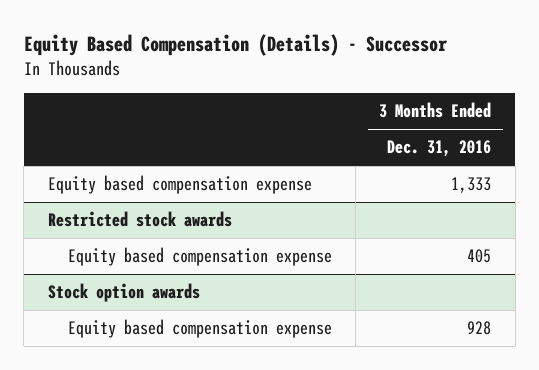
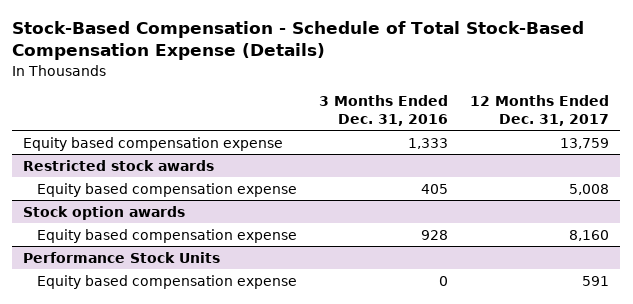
[23,34,448,57] Equity Based Compensation (Details) - Successor -> [12,21,585,61] Stock-Based Compensation - Schedule of Total Stock-Based Compensation Expense (Details)
none -> [470,95,610,126] 12 Months Ended Dec. 31, 2017
none -> [23,251,221,263] Performance Stock Units
none -> [36,274,297,289] Equity based compensation expense

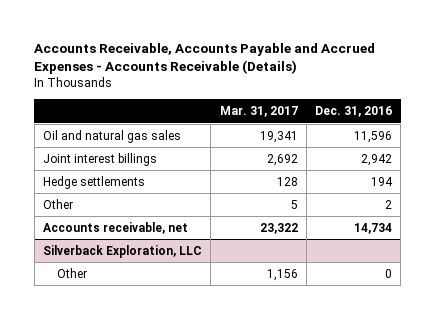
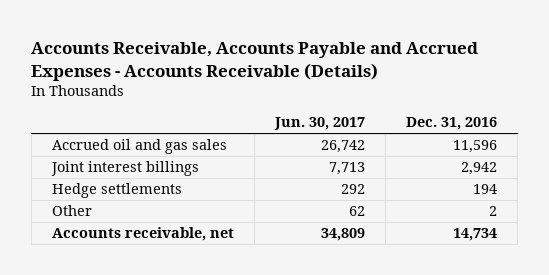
[219,106,298,118] Mar. 31, 2017 -> none
none -> [274,117,366,131] Jun. 30, 2017
[42,129,181,143] Oil and natural gas sales -> [51,139,227,155] Accrued oil and gas sales
[42,244,202,258] Silverback Exploration, LLC -> none
[56,267,87,278] Other -> none

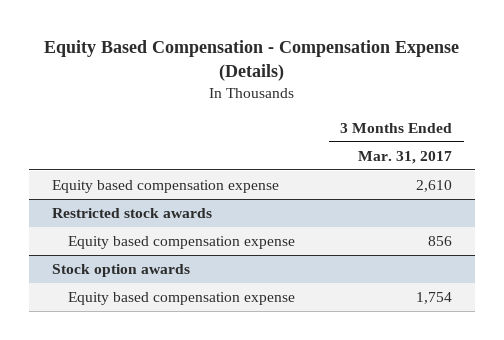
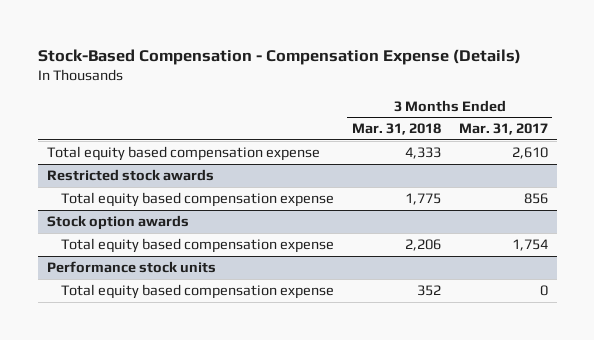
[44,40,460,82] Equity Based Compensation - Compensation Expense (Details) -> [37,48,521,65] Stock-Based Compensation - Compensation Expense (Details)
none -> [351,123,441,136] Mar. 31, 2018
[51,179,279,193] Equity based compensation expense -> [46,145,320,161] Total equity based compensation expense
[68,235,296,249] Equity based compensation expense -> [60,191,334,207] Total equity based compensation expense
[68,291,296,305] Equity based compensation expense -> [60,237,334,253] Total equity based compensation expense
none -> [46,260,216,273] Performance stock units
none -> [60,283,334,299] Total equity based compensation expense

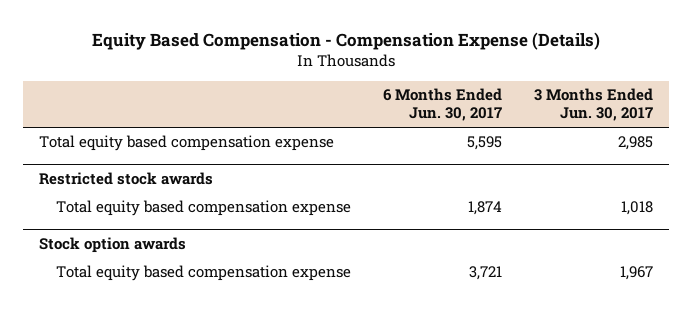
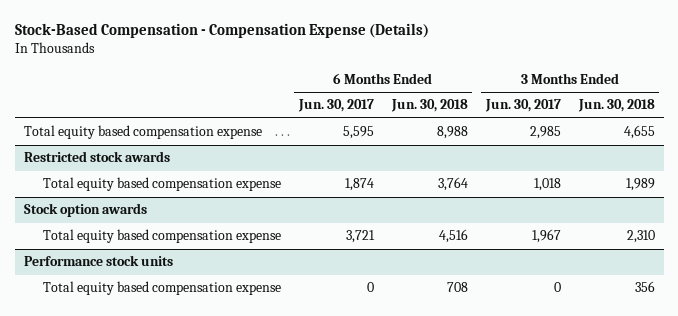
[92,32,601,51] Equity Based Compensation - Compensation Expense (Details) -> [14,23,429,39] Stock-Based Compensation - Compensation Expense (Details)
none -> [390,99,468,113] Jun. 30, 2018
none -> [577,99,655,113] Jun. 30, 2018
none -> [23,255,173,267] Performance stock units
none -> [42,281,281,296] Total equity based compensation expense

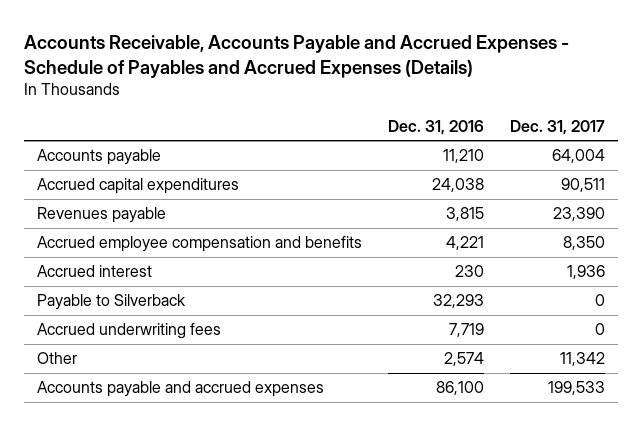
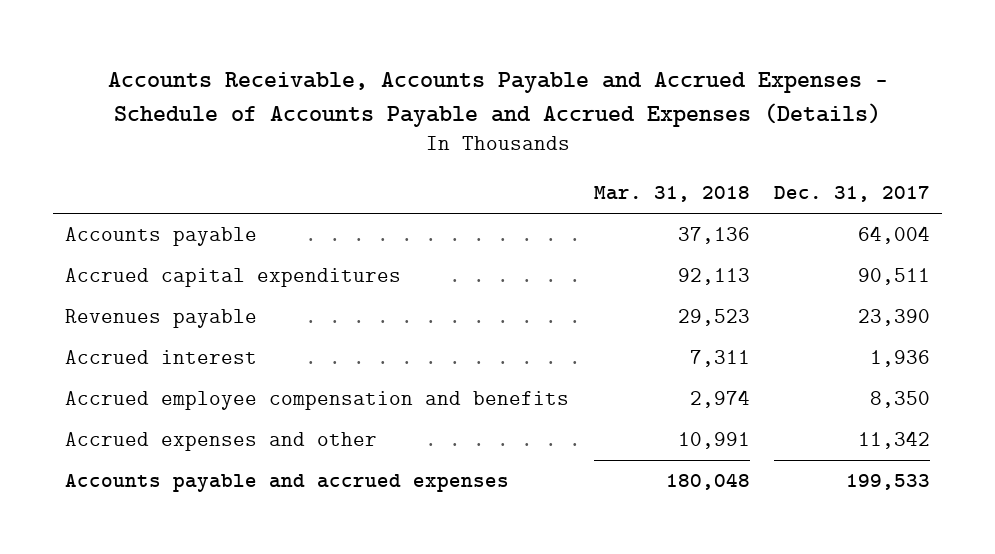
[24,34,570,78] Accounts Receivable, Accounts Payable and Accrued Expenses - Schedule of Payables and Accrued Expenses (Details) -> [107,71,888,127] Accounts Receivable, Accounts Payable and Accrued Expenses - Schedule of Accounts Payable and Accrued Expenses (Details)
[388,119,485,135] Dec. 31, 2016 -> none
none -> [593,186,750,203] Mar. 31, 2018
[37,294,187,311] Payable to Silverback -> none
[37,323,222,340] Accrued underwriting fees -> none
[37,236,363,253] Accrued employee compensation and benefits -> [65,391,570,411] Accrued employee compensation and benefits
[37,352,78,365] Other -> [65,432,378,452] Accrued expenses and other

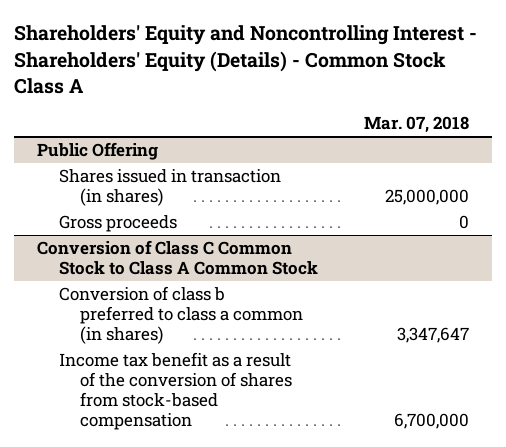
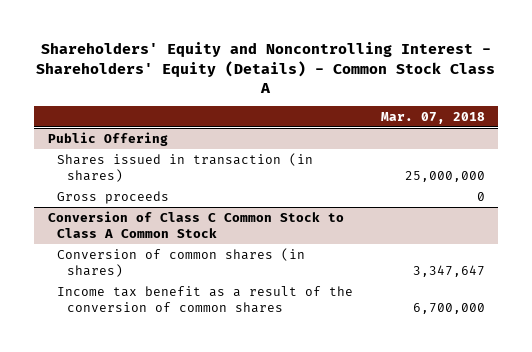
[58,286,304,345] Conversion of class b preferred to class a common (in shares) -> [57,247,306,278] Conversion of common shares (in shares)
[58,352,293,431] Income tax benefit as a result of the conversion of shares from stock-based compensation -> [57,285,354,314] Income tax benefit as a result of the conversion of common shares

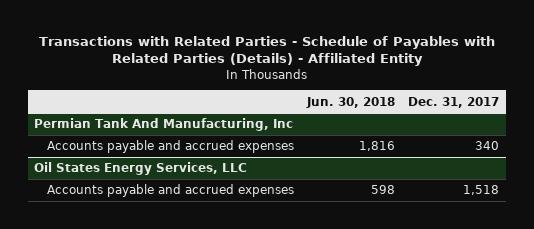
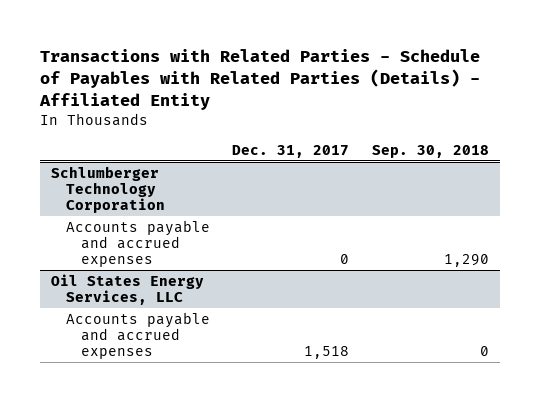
[306,96,396,108] Jun. 30, 2018 -> none
none -> [371,144,489,158] Sep. 30, 2018
[34,118,294,132] Permian Tank And Manufacturing, Inc -> none
none -> [50,165,165,214] Schlumberger Technology Corporation
[475,141,500,151] 340 -> [340,254,350,265] 0

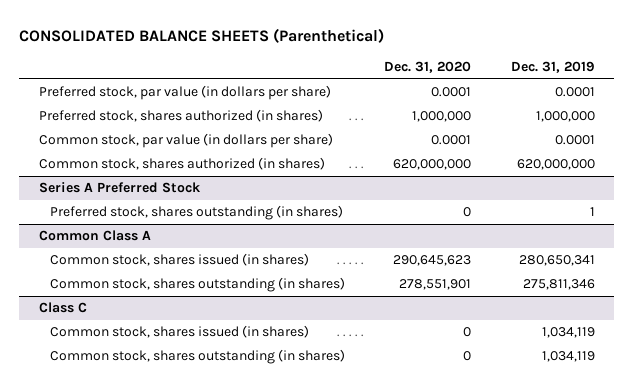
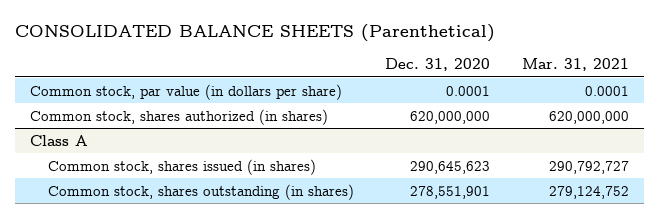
[510,61,595,74] Dec. 31, 2019 -> none
none -> [521,58,629,72] Mar. 31, 2021
[39,85,332,101] Preferred stock, par value (in dollars per share) -> none
[39,109,324,123] Preferred stock, shares authorized (in shares) -> none
[39,182,202,194] Series A Preferred Stock -> none
[49,205,343,221] Preferred stock, shares outstanding (in shares) -> none
[39,230,152,242] Common Class A -> [30,134,89,146] Class A
[39,302,88,314] Class C -> none
[49,325,309,339] Common stock, shares issued (in shares) -> none
[49,349,345,365] Common stock, shares outstanding (in shares) -> none

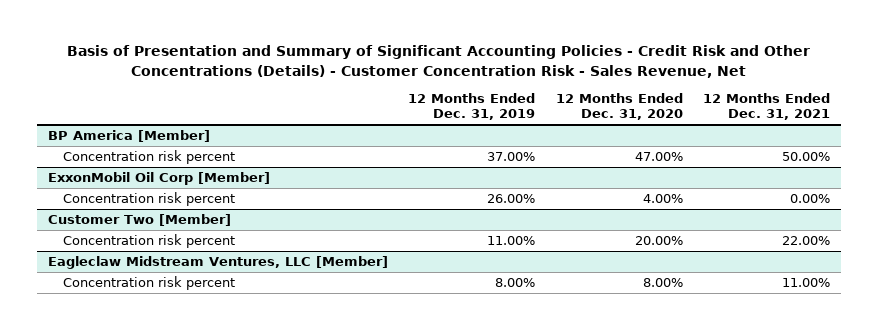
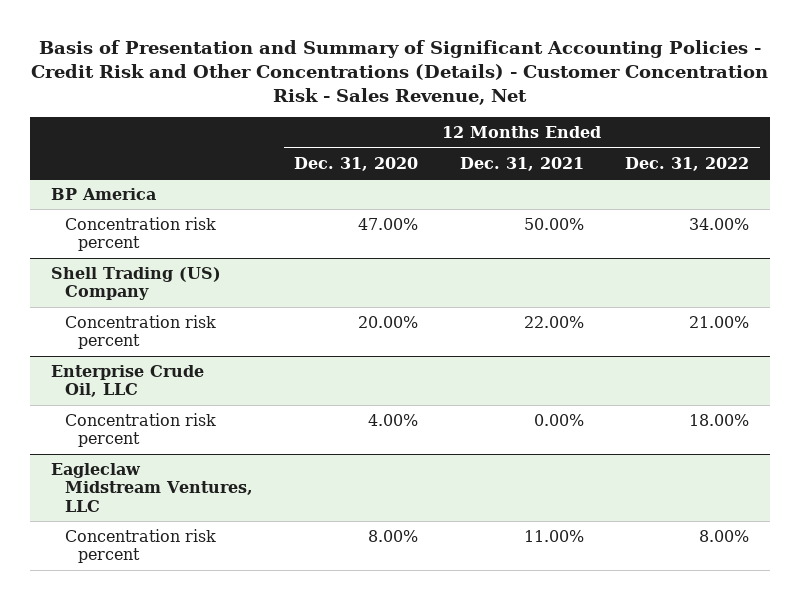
[408,93,536,120] 12 Months Ended Dec. 31, 2019 -> none
none -> [625,156,750,171] Dec. 31, 2022
[47,130,210,143] BP America [Member] -> [50,187,156,200] BP America
[62,192,235,207] Concentration risk percent -> none
[47,214,231,227] Customer Two [Member] -> none
[47,172,270,186] ExxonMobil Oil Corp [Member] -> [50,266,221,301] Shell Trading (US) Company
[47,256,388,270] Eagleclaw Midstream Ventures, LLC [Member] -> [50,364,204,398] Enterprise Crude Oil, LLC
none -> [64,412,216,448] Concentration risk percent
none -> [50,462,253,512] Eagleclaw Midstream Ventures, LLC

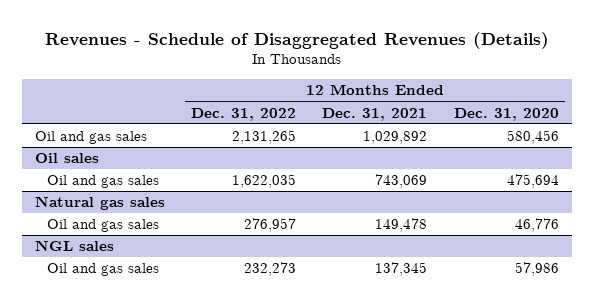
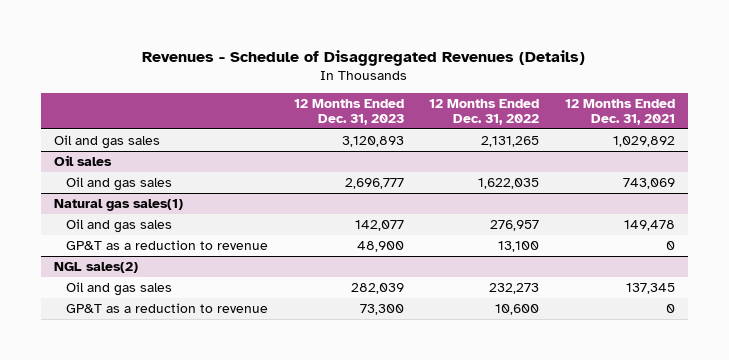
[453,107,559,121] Dec. 31, 2020 -> none
none -> [293,98,404,126] 12 Months Ended Dec. 31, 2023
[34,196,165,211] Natural gas sales -> [53,198,183,211] Natural gas sales(1)
none -> [65,239,268,250] GP&T as a reduction to revenue
[34,240,114,252] NGL sales -> [53,261,138,273] NGL sales(2)
none -> [65,302,268,313] GP&T as a reduction to revenue

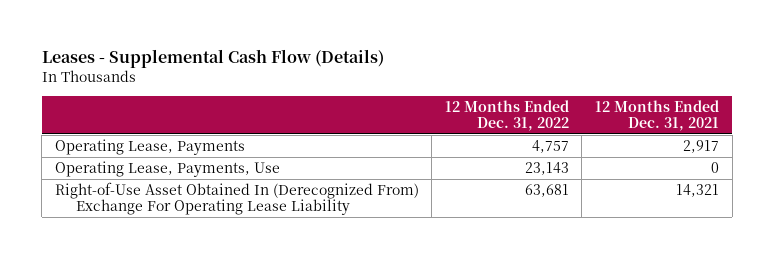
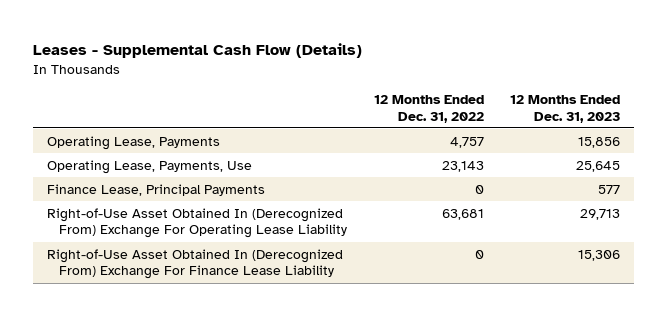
[594,99,719,131] 12 Months Ended Dec. 31, 2021 -> none
none -> [510,95,621,123] 12 Months Ended Dec. 31, 2023
none -> [46,183,265,196] Finance Lease, Principal Payments
none -> [46,248,343,280] Right-of-Use Asset Obtained In (Derecognized From) Exchange For Finance Lease Liability

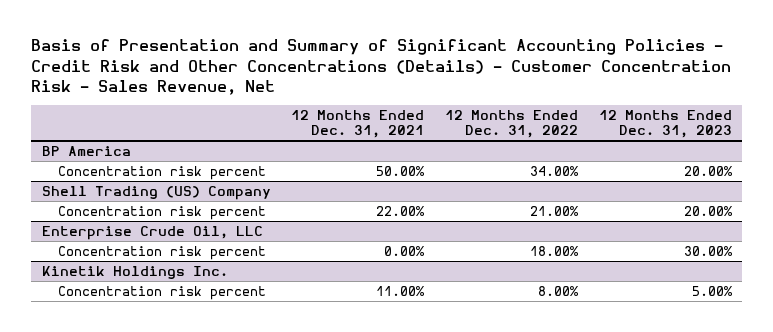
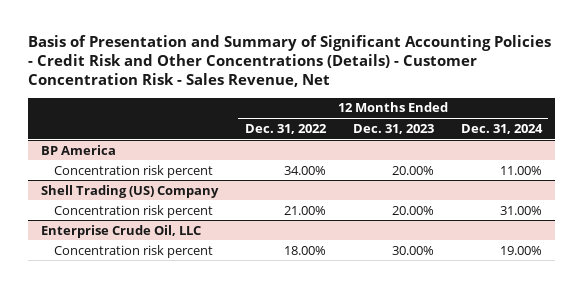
[291,109,425,139] 12 Months Ended Dec. 31, 2021 -> none
none -> [460,123,543,134] Dec. 31, 2024
[41,265,228,279] Kinetik Holdings Inc. -> none
[58,285,267,300] Concentration risk percent -> none

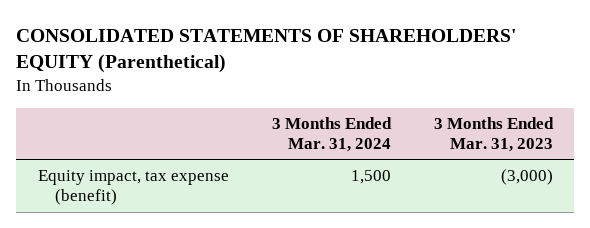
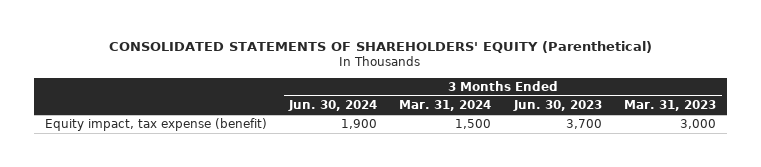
none -> [288,100,378,112] Jun. 30, 2024
none -> [512,100,602,112] Jun. 30, 2023
[500,169,553,186] (3,000) -> [680,119,717,130] 3,000

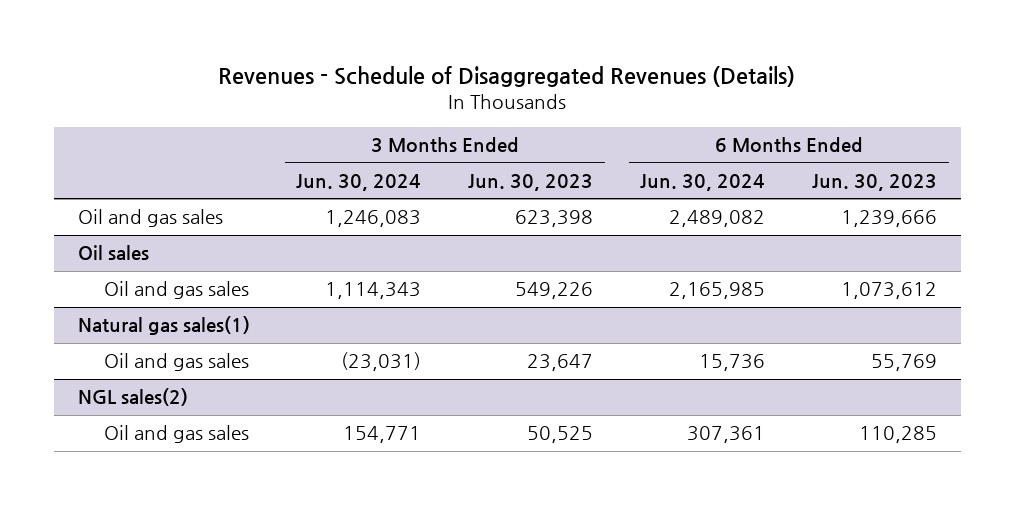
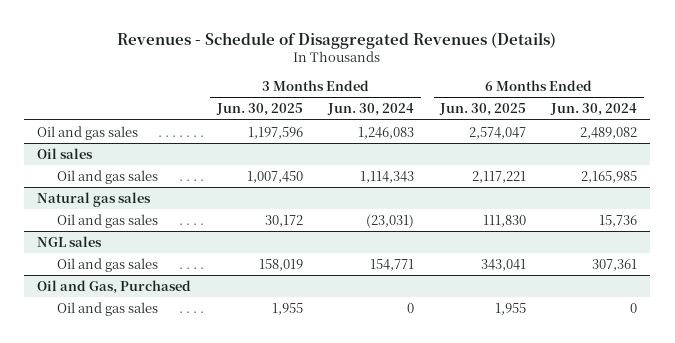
[468,173,594,191] Jun. 30, 2023 -> none
[812,173,938,191] Jun. 30, 2023 -> none
none -> [215,103,303,117] Jun. 30, 2025
none -> [438,103,526,117] Jun. 30, 2025
[77,316,250,336] Natural gas sales(1) -> [37,191,152,207] Natural gas sales
[77,388,188,407] NGL sales(2) -> [37,235,103,247] NGL sales
none -> [37,279,192,294] Oil and Gas, Purchased
none -> [57,301,159,316] Oil and gas sales

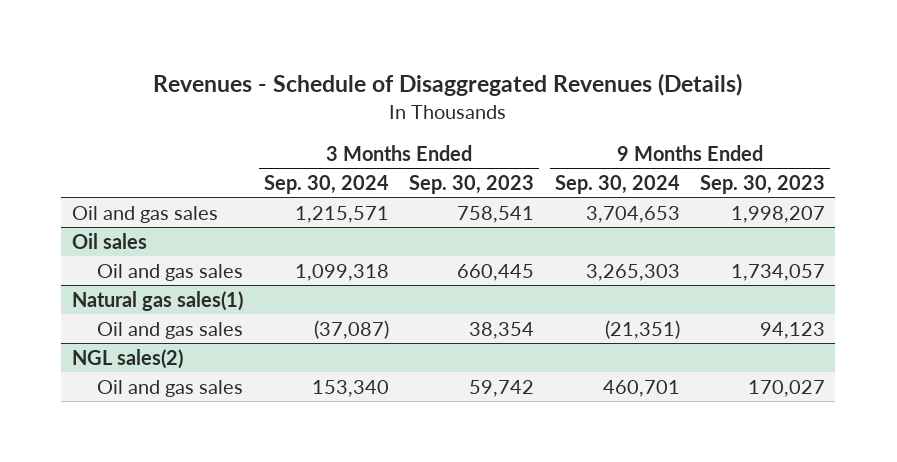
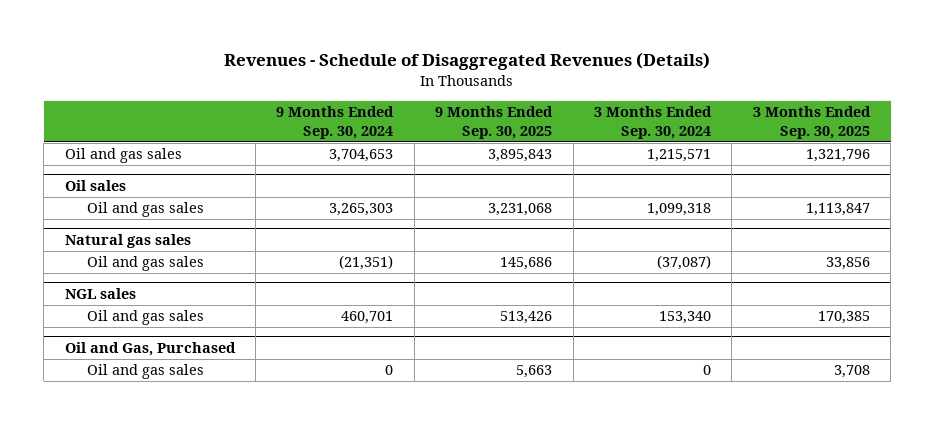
[409,174,535,194] Sep. 30, 2023 -> none
[700,174,826,194] Sep. 30, 2023 -> none
none -> [435,106,554,139] 9 Months Ended Sep. 30, 2025
none -> [752,106,871,139] 3 Months Ended Sep. 30, 2025
[71,290,243,311] Natural gas sales(1) -> [64,233,191,248] Natural gas sales
[71,348,183,369] NGL sales(2) -> [64,287,136,299] NGL sales
none -> [64,341,236,356] Oil and Gas, Purchased
none -> [86,364,204,380] Oil and gas sales

